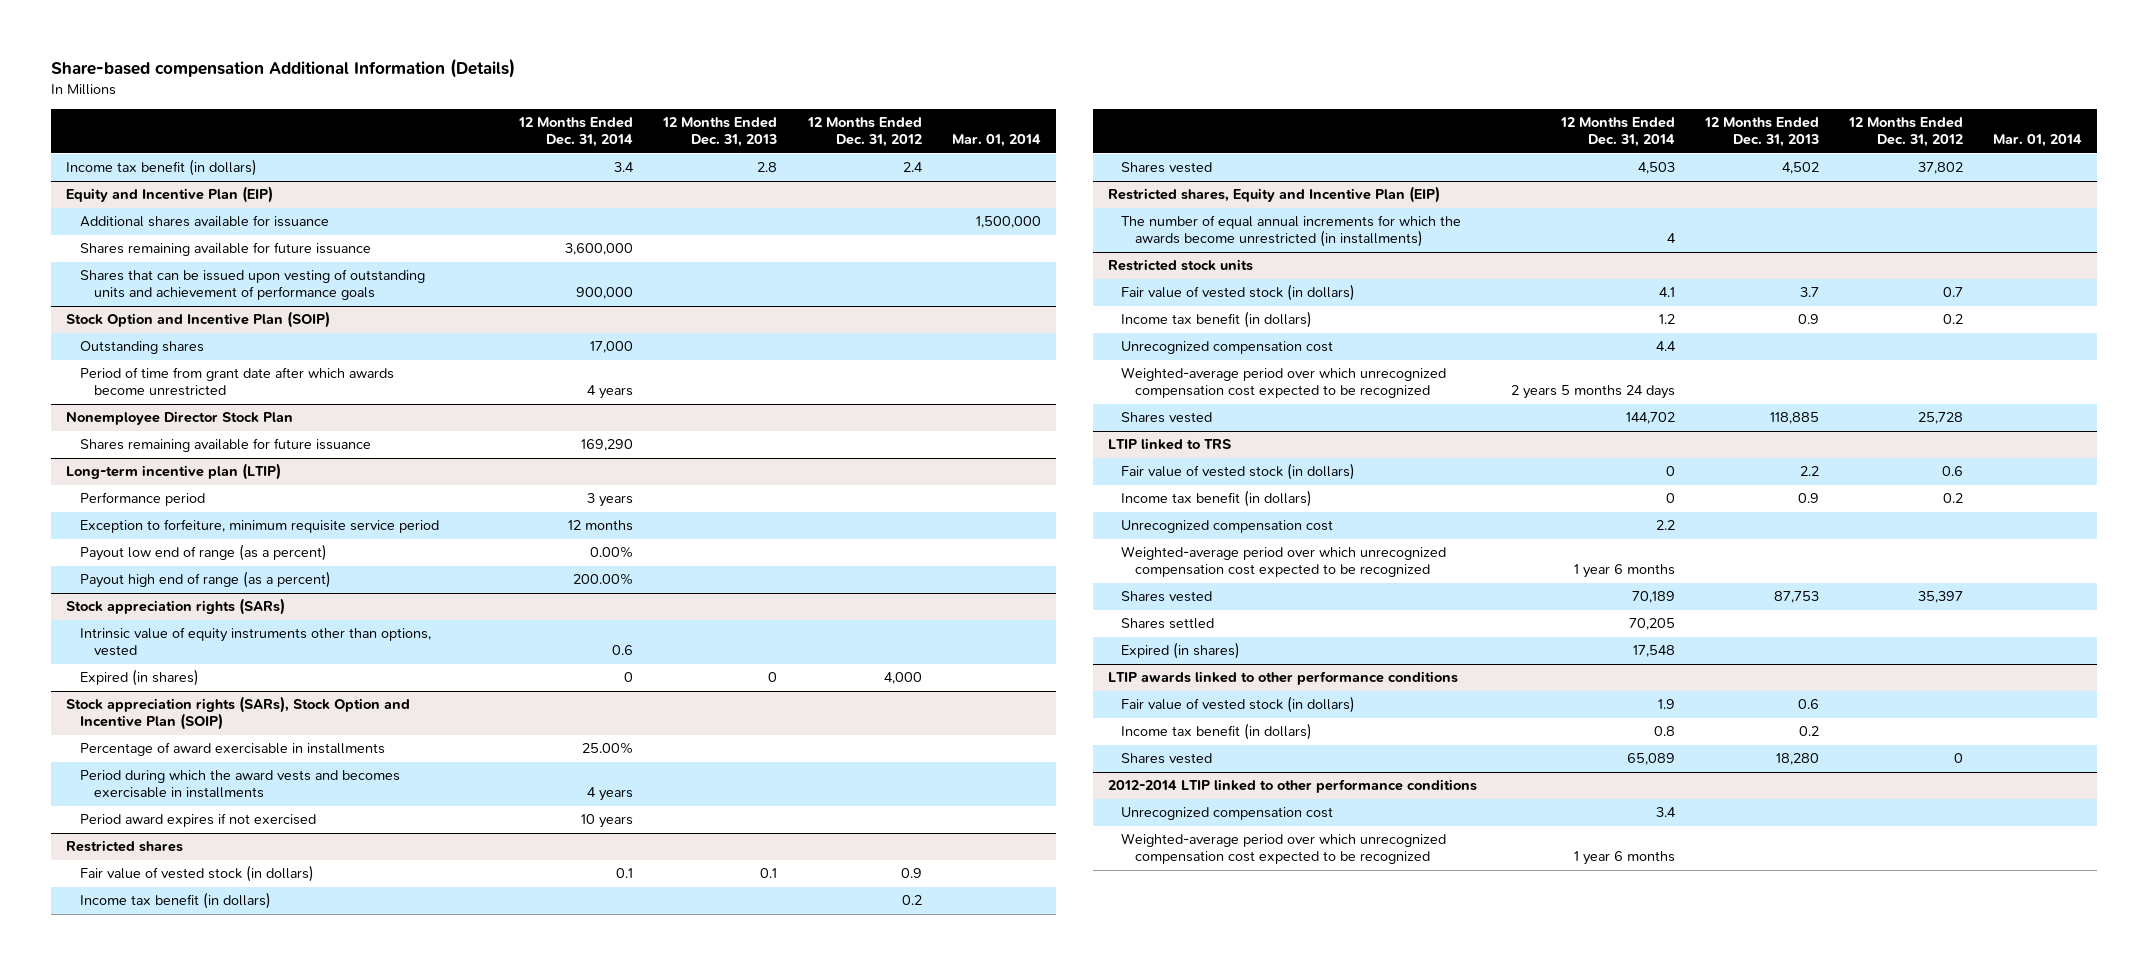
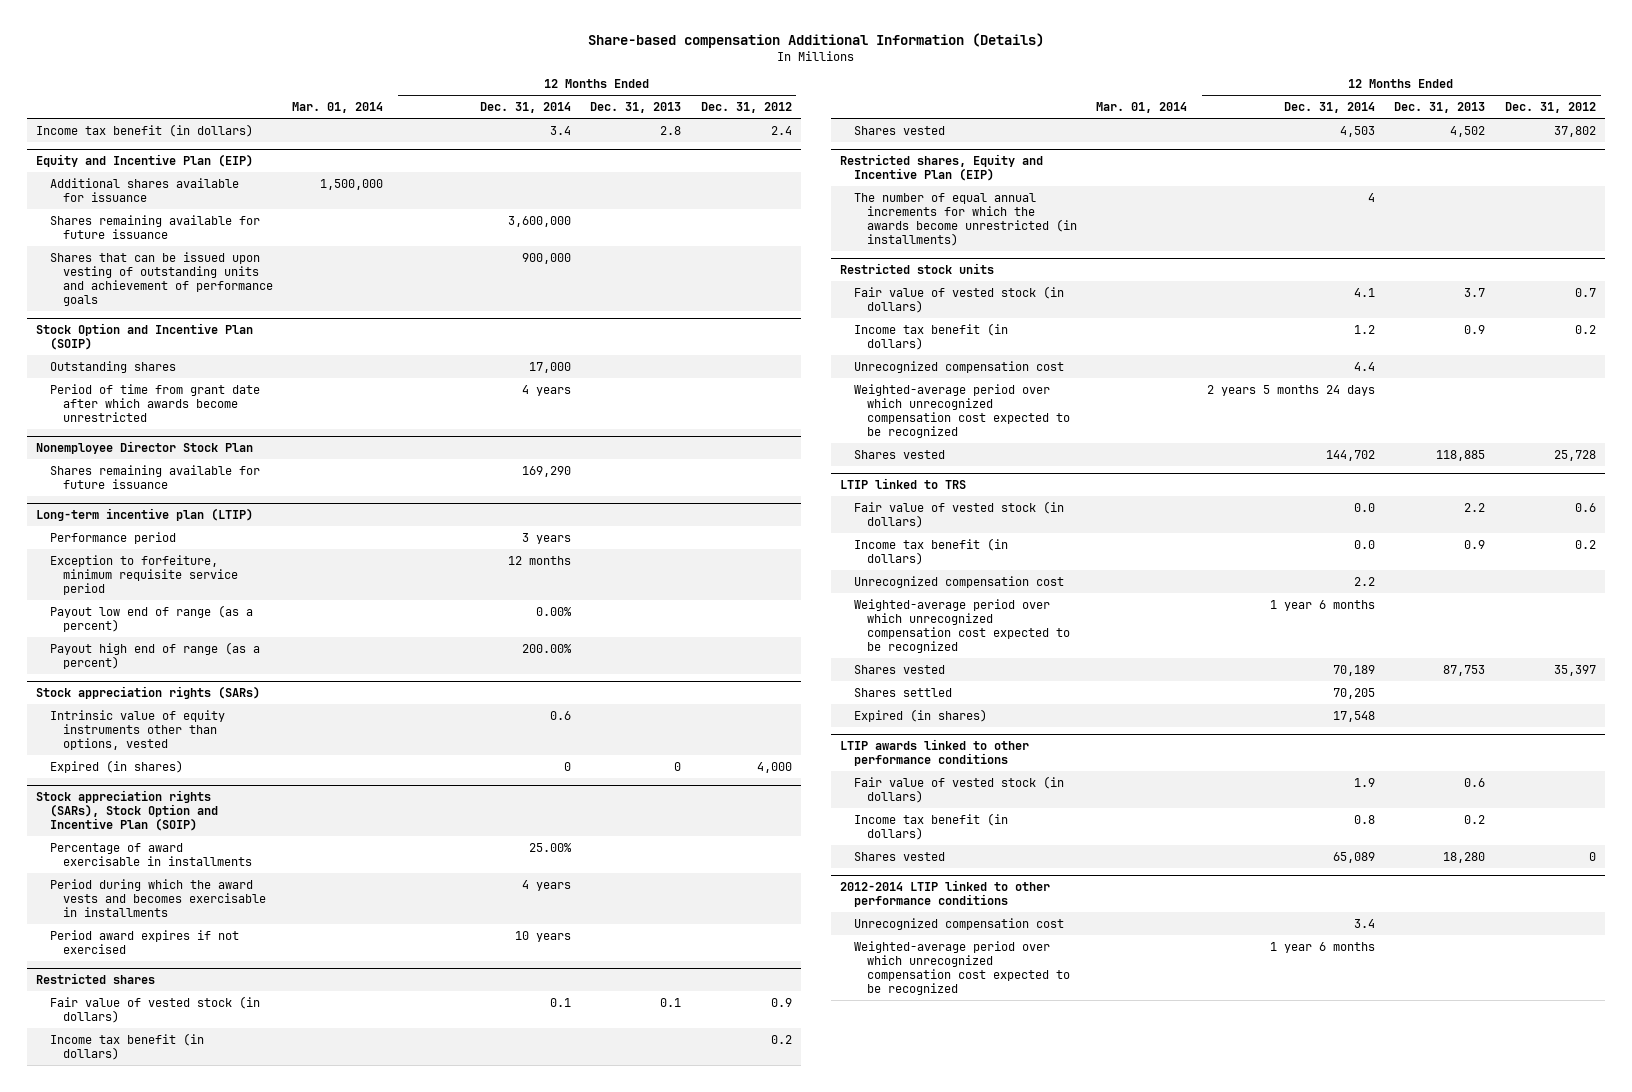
[1665,466,1675,477] 0 -> [1353,502,1375,512] 0.0
[1665,493,1675,504] 0 -> [1353,539,1375,549] 0.0

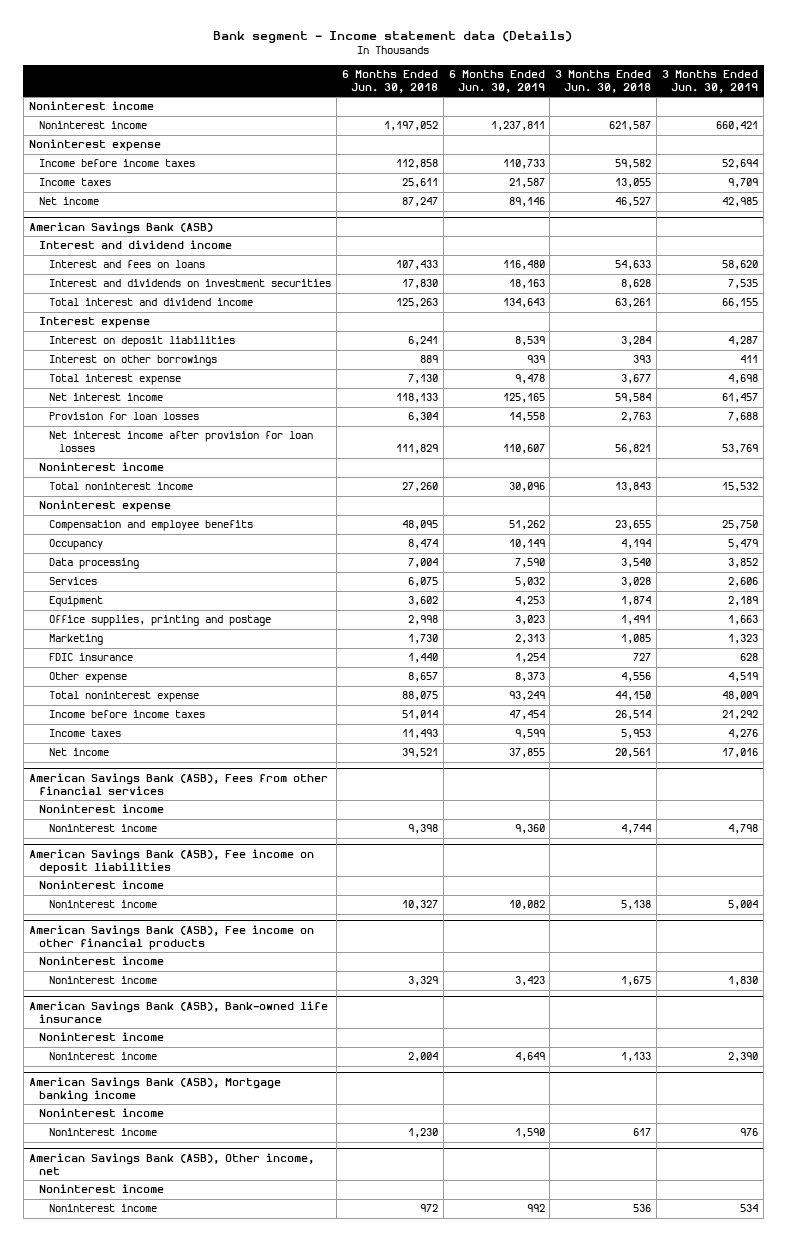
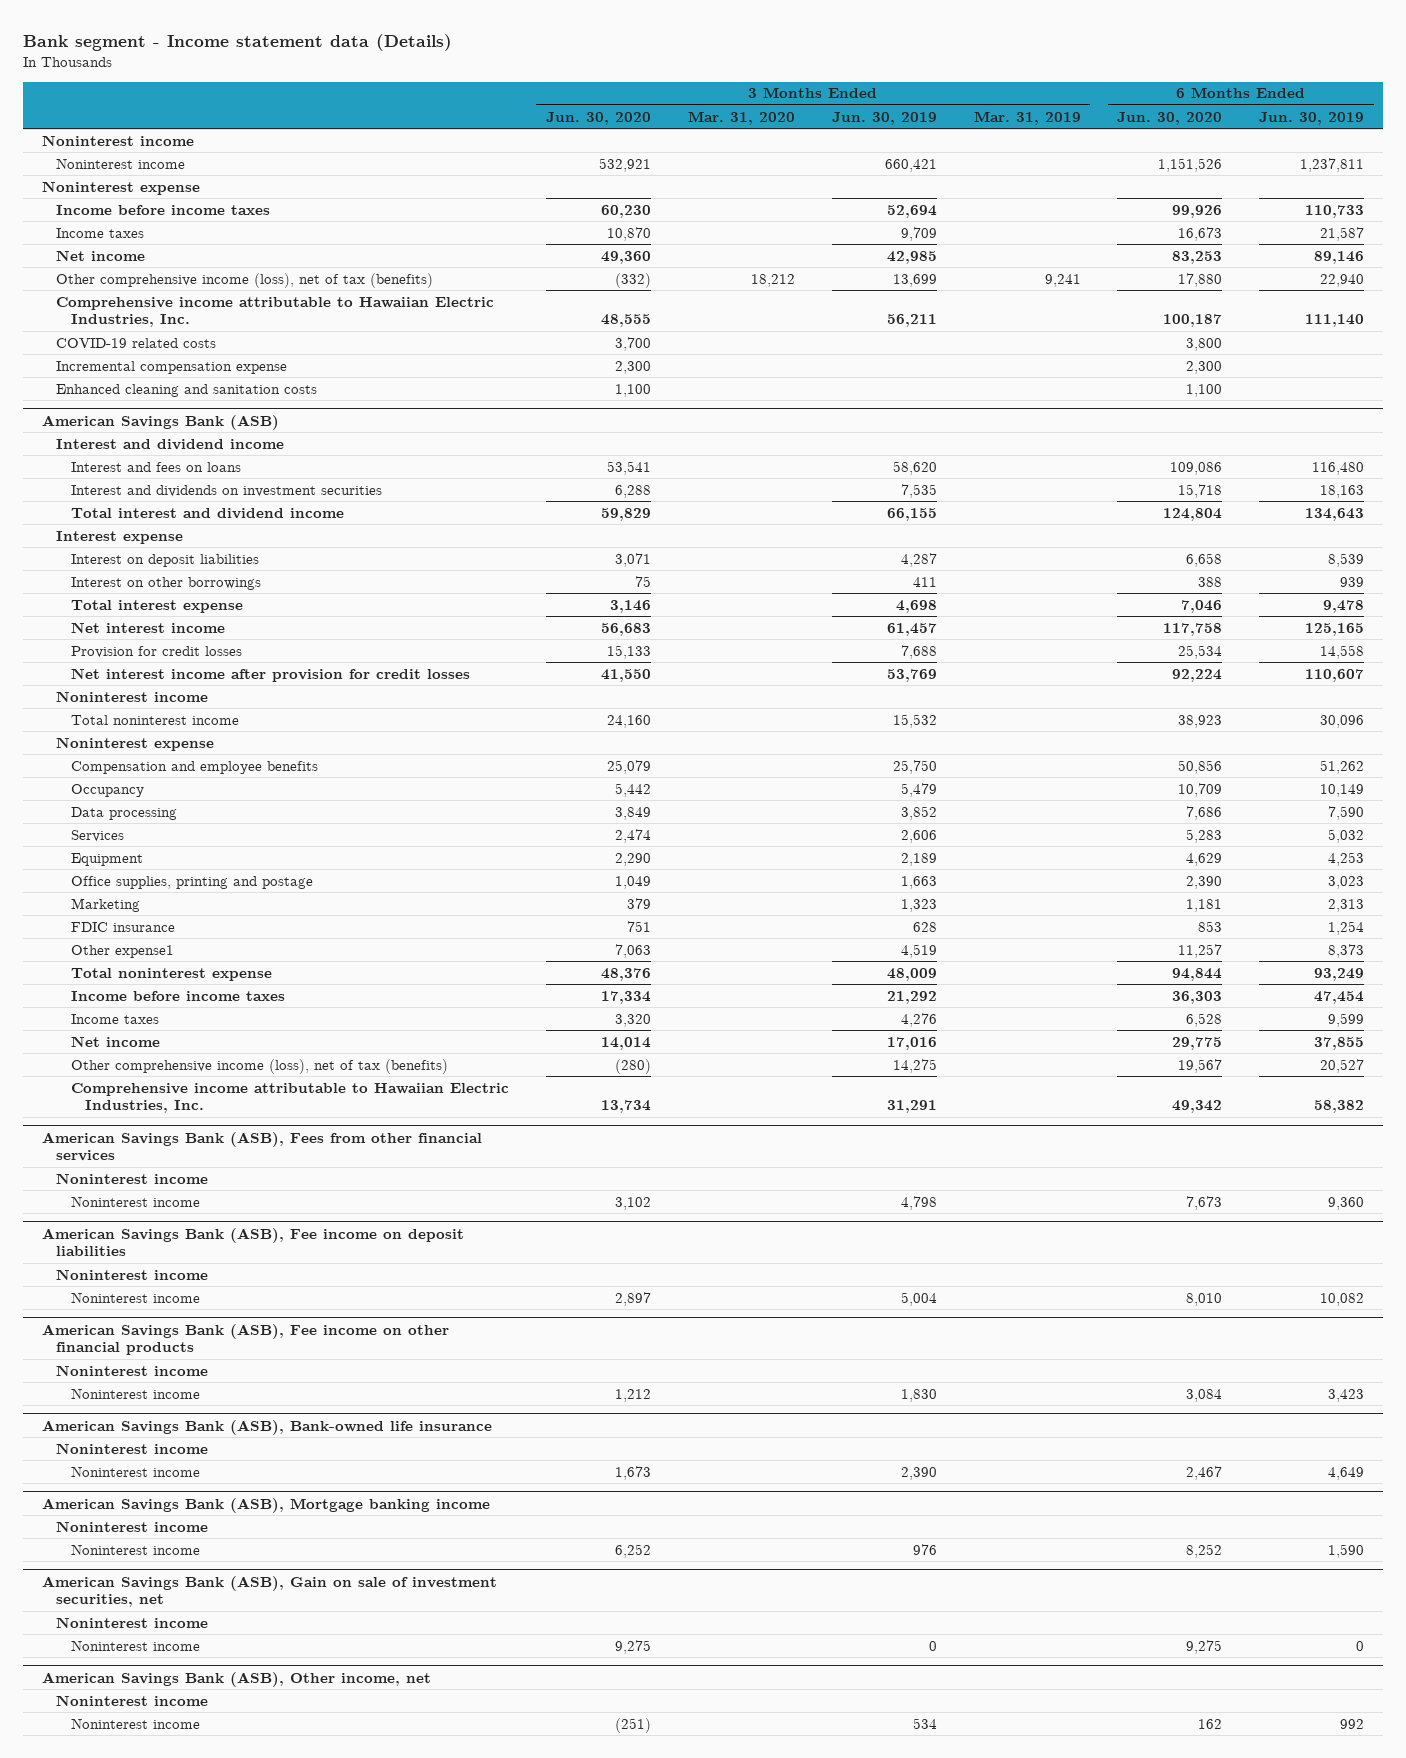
[341,70,438,94] 6 Months Ended Jun. 30, 2018 -> none
[555,70,652,94] 3 Months Ended Jun. 30, 2018 -> none
none -> [545,111,651,125] Jun. 30, 2020
none -> [687,110,795,125] Mar. 31, 2020
none -> [973,110,1081,125] Mar. 31, 2019
none -> [1117,111,1223,125] Jun. 30, 2020
none -> [56,272,434,288] Other comprehensive income (loss), net of tax (benefits)
none -> [56,296,495,328] Comprehensive income attributable to Hawaiian Electric Industries, Inc.
none -> [56,337,217,348] COVID-19 related costs
none -> [56,360,288,374] Incremental compensation expense
none -> [56,383,318,397] Enhanced cleaning and sanitation costs
[48,412,199,421] Provision for loan losses -> [70,645,242,658] Provision for credit losses
[48,431,313,453] Net interest income after provision for loan losses -> [70,667,470,682] Net interest income after provision for credit losses
[48,672,127,684] Other expense -> [70,944,174,958] Other expense1
none -> [70,1058,448,1074] Other comprehensive income (loss), net of tax (benefits)
none -> [70,1082,509,1114] Comprehensive income attributable to Hawaiian Electric Industries, Inc.
none -> [41,1575,497,1608] American Savings Bank (ASB), Gain on sale of investment securities, net
none -> [56,1616,209,1628] Noninterest income
none -> [70,1639,200,1651] Noninterest income

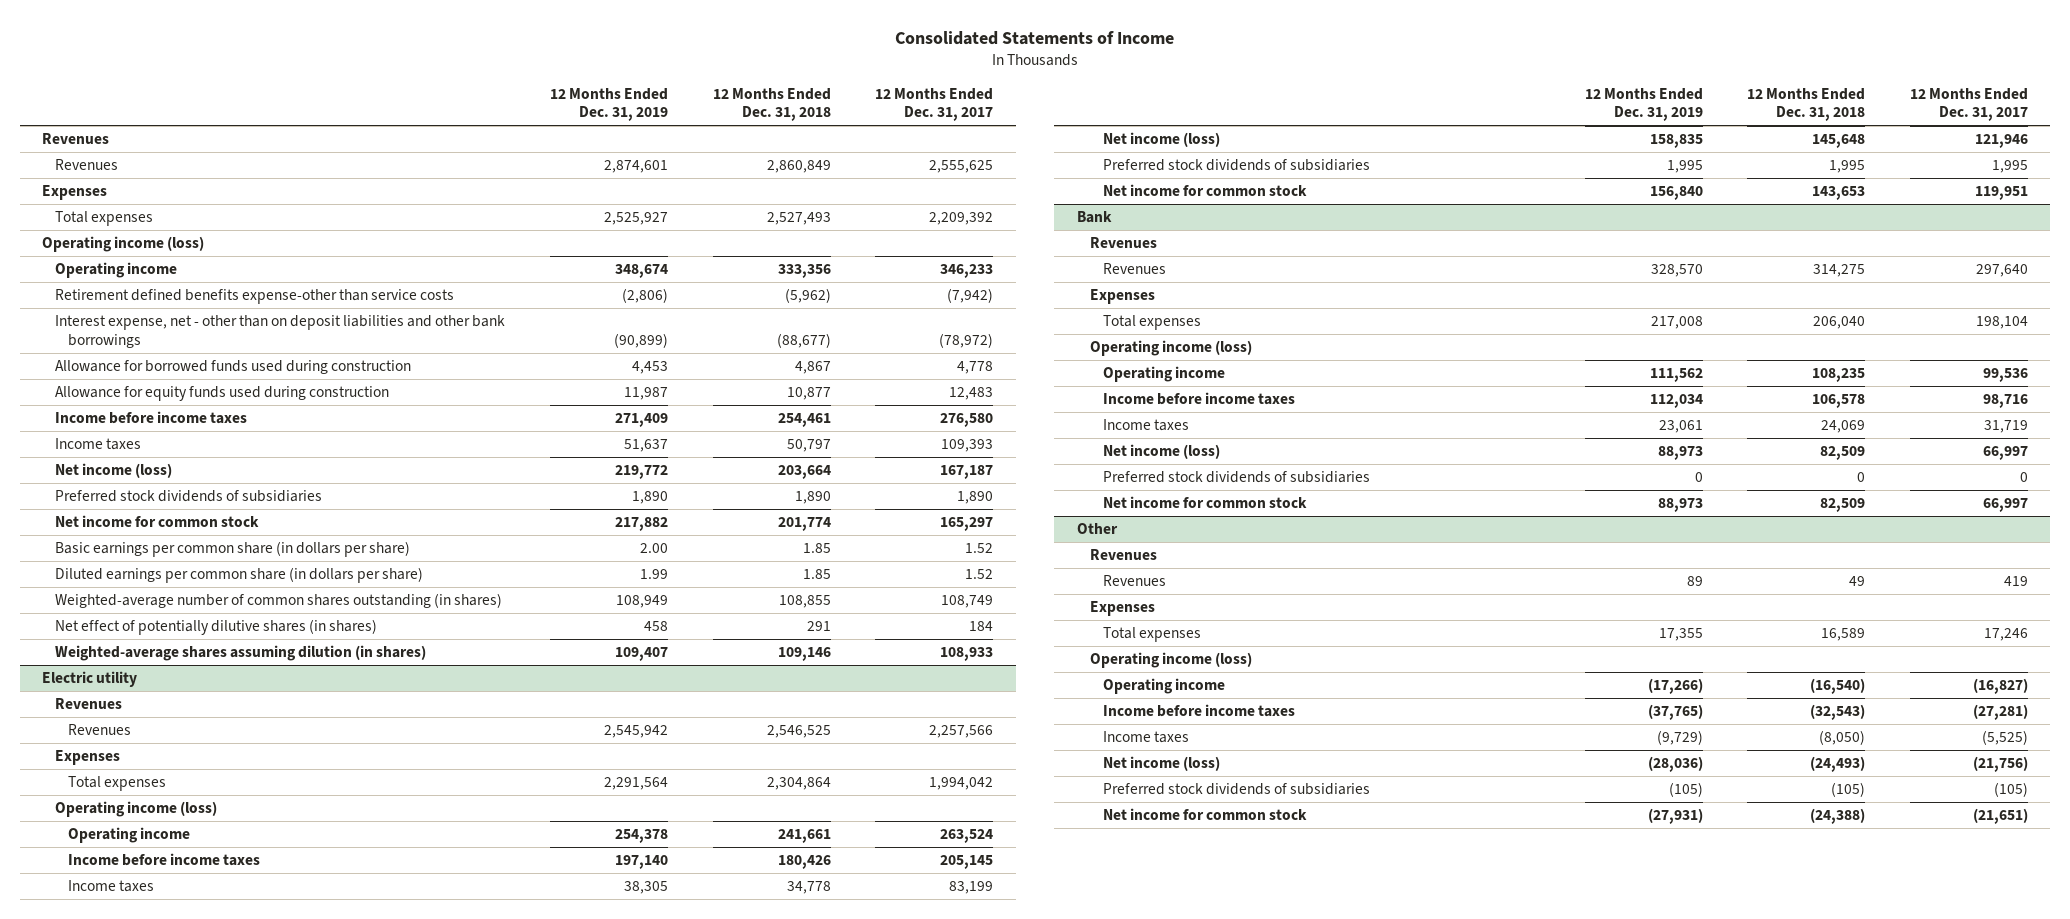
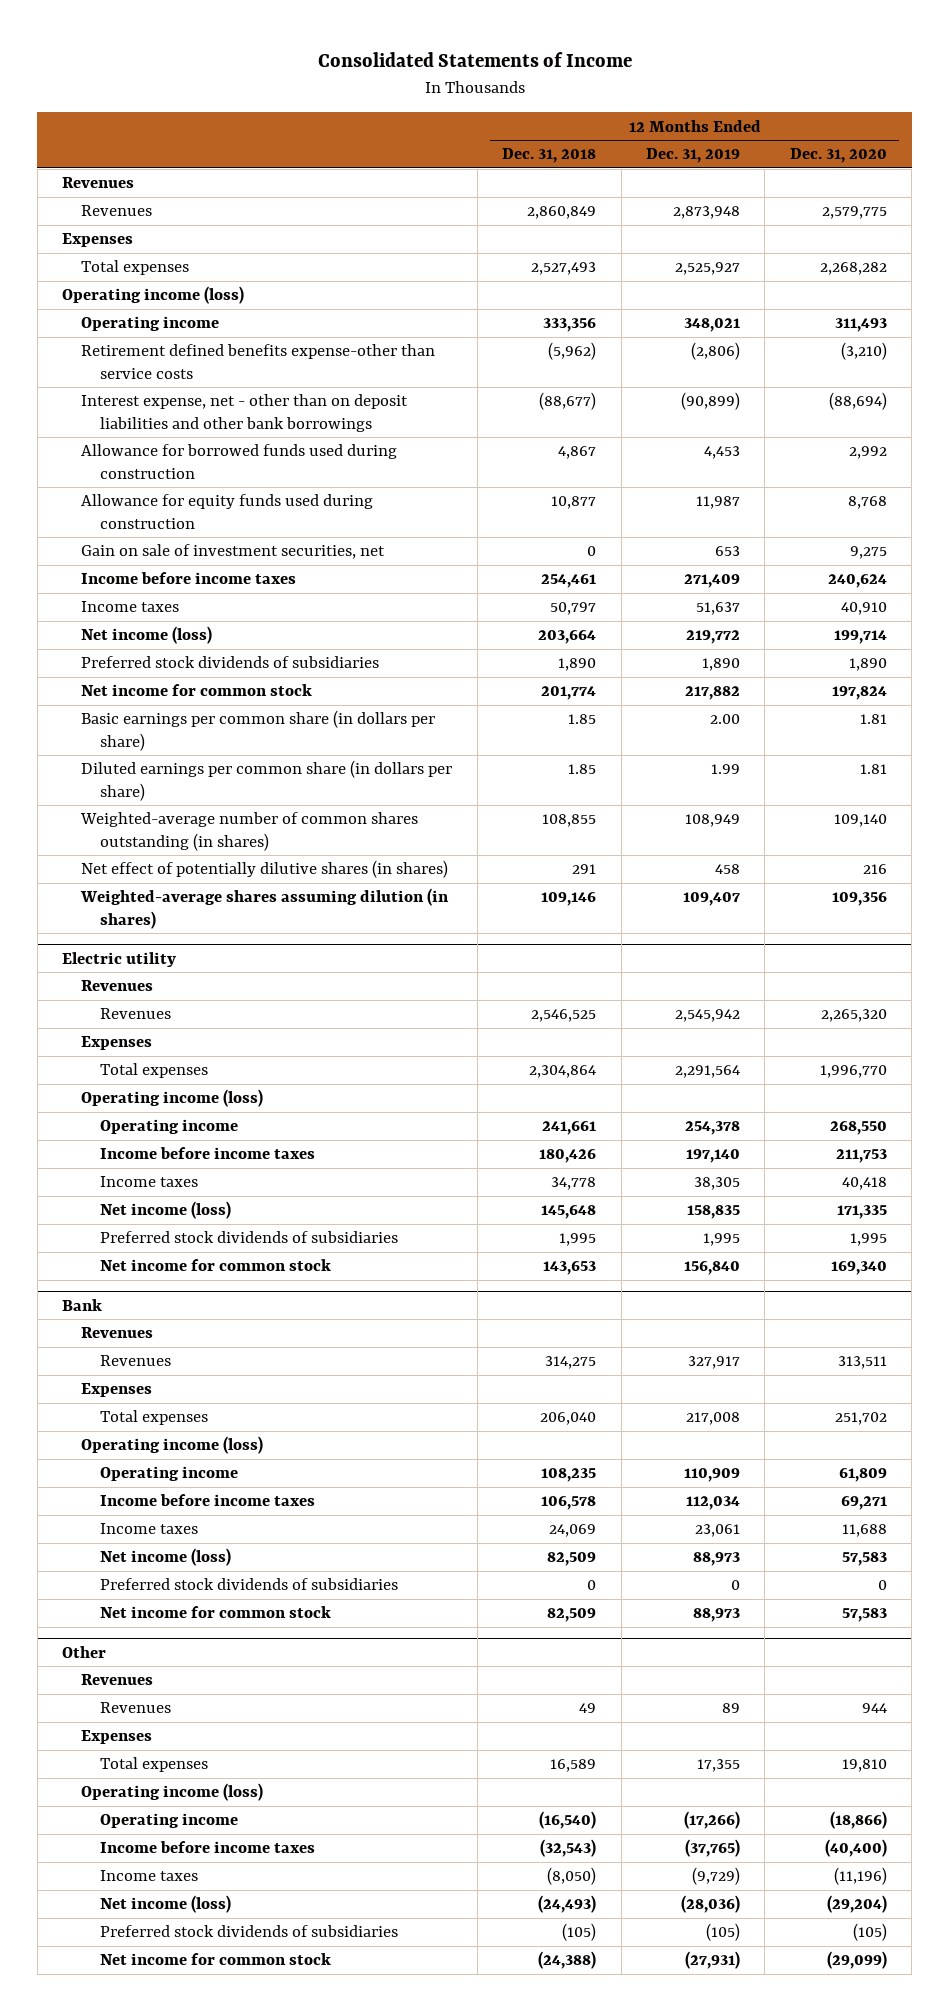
[875,87,994,122] 12 Months Ended Dec. 31, 2017 -> none
none -> [789,148,887,164] Dec. 31, 2020
[603,160,668,174] 2,874,601 -> [673,206,741,220] 2,873,948
[614,264,668,279] 348,674 -> [684,318,741,333] 348,021
none -> [81,544,386,560] Gain on sale of investment securities, net
[1650,264,1703,278] 328,570 -> [688,1356,741,1370] 327,917
[1649,368,1703,383] 111,562 -> [684,1468,741,1483] 110,909

